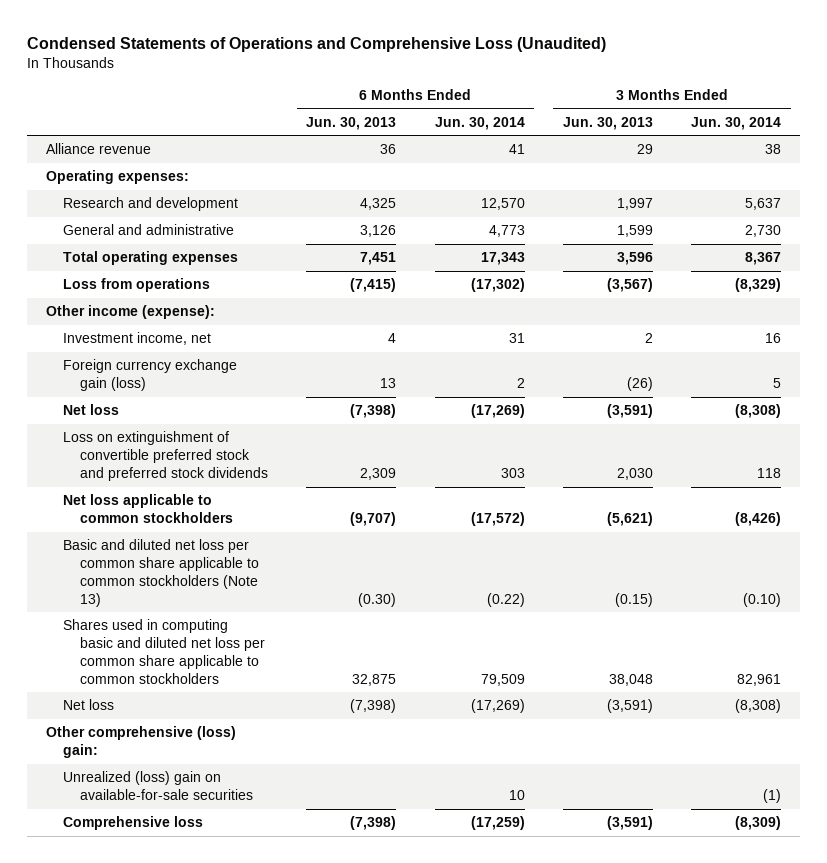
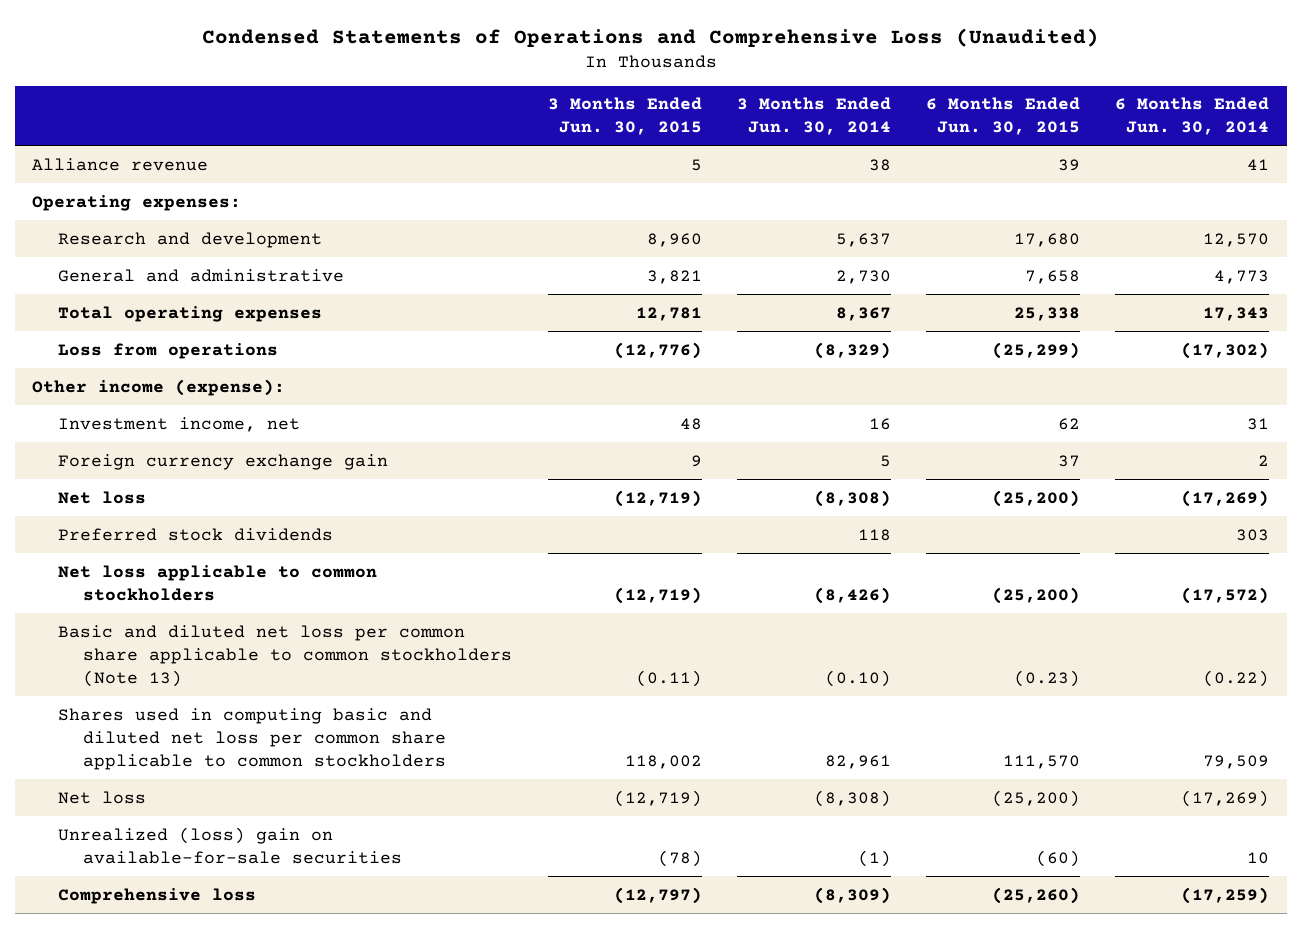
[306,116,397,130] Jun. 30, 2013 -> none
[562,116,653,130] Jun. 30, 2013 -> none
none -> [547,97,702,136] 3 Months Ended Jun. 30, 2015
none -> [925,97,1080,136] 6 Months Ended Jun. 30, 2015
[63,359,238,392] Foreign currency exchange gain (loss) -> [57,453,388,470] Foreign currency exchange gain
[63,431,268,481] Loss on extinguishment of convertible preferred stock and preferred stock dividends -> [57,527,333,541] Preferred stock dividends
[46,726,237,759] Other comprehensive (loss) gain: -> none

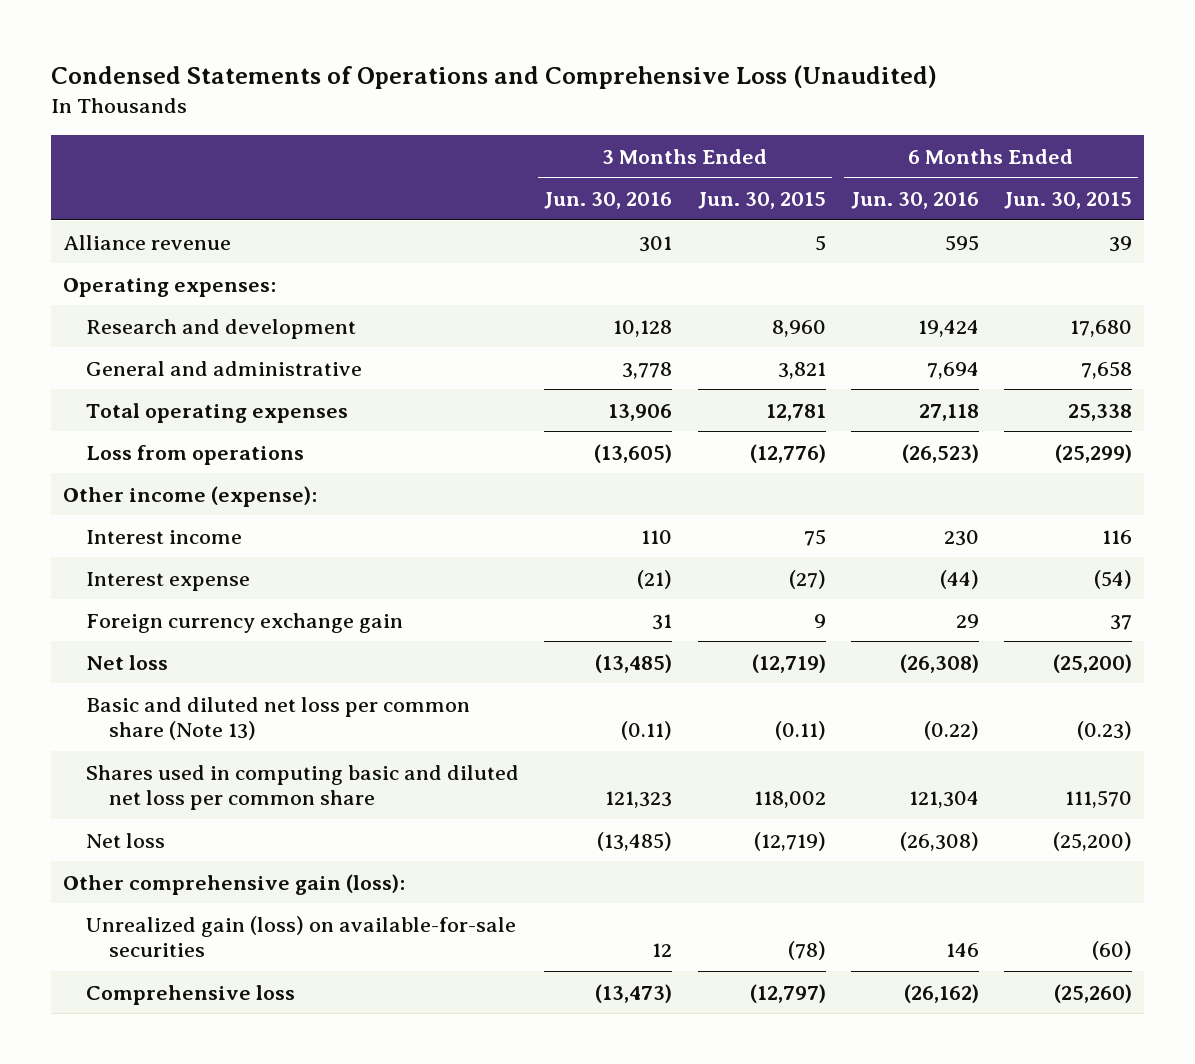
[736,97,891,136] 3 Months Ended Jun. 30, 2014 -> none
[1114,97,1269,136] 6 Months Ended Jun. 30, 2014 -> none
none -> [544,191,673,209] Jun. 30, 2016
none -> [850,191,979,209] Jun. 30, 2016
[57,416,300,432] Investment income, net -> none
none -> [86,529,243,544] Interest income
none -> [86,571,251,591] Interest expense
[57,527,333,541] Preferred stock dividends -> none
[57,564,377,601] Net loss applicable to common stockholders -> none
[57,624,513,687] Basic and diluted net loss per common share applicable to common stockholders (Note 13) -> [86,696,471,741] Basic and diluted net loss per common share (Note 13)
[57,707,447,770] Shares used in computing basic and diluted net loss per common share applicable to common stockholders -> [86,764,520,811] Shares used in computing basic and diluted net loss per common share
none -> [63,873,406,895] Other comprehensive gain (loss):
[57,826,403,864] Unrealized (loss) gain on available-for-sale securities -> [86,915,517,958] Unrealized gain (loss) on available-for-sale securities

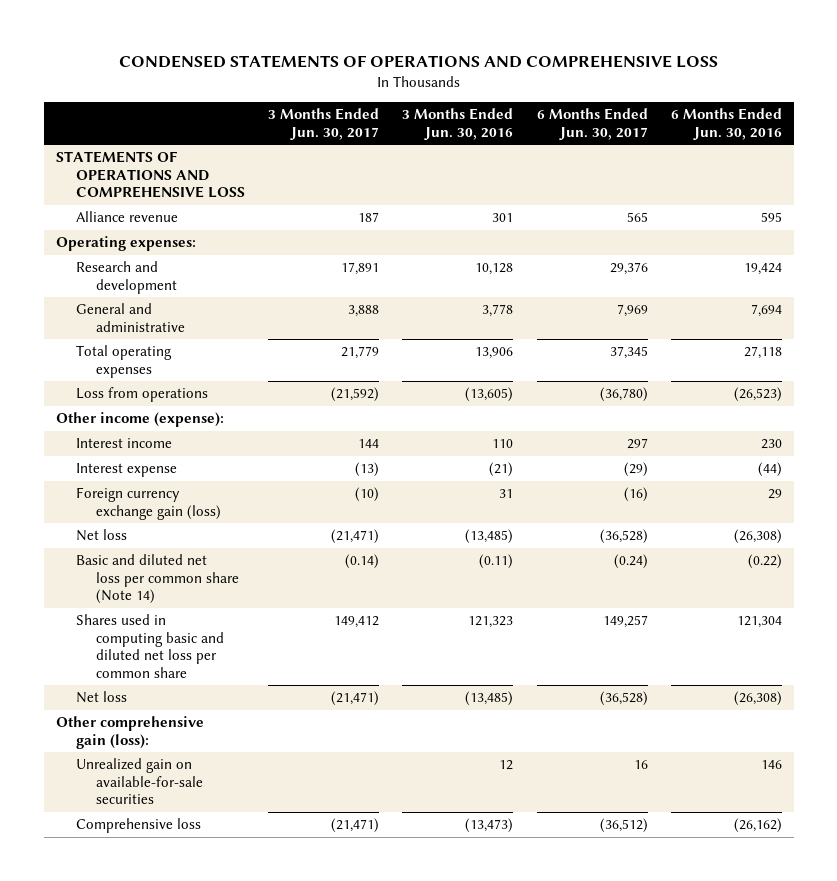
[50,65,937,90] Condensed Statements of Operations and Comprehensive Loss (Unaudited) -> [118,55,718,69] CONDENSED STATEMENTS OF OPERATIONS AND COMPREHENSIVE LOSS
[697,191,826,209] Jun. 30, 2015 -> none
[1003,191,1132,209] Jun. 30, 2015 -> none
none -> [268,108,380,140] 3 Months Ended Jun. 30, 2017
none -> [536,108,648,140] 6 Months Ended Jun. 30, 2017
none -> [55,151,246,199] STATEMENTS OF OPERATIONS AND COMPREHENSIVE LOSS
[86,612,404,633] Foreign currency exchange gain -> [76,487,222,520] Foreign currency exchange gain (loss)
[86,696,471,741] Basic and diluted net loss per common share (Note 13) -> [76,554,240,605] Basic and diluted net loss per common share (Note 14)
[86,915,517,958] Unrealized gain (loss) on available-for-sale securities -> [76,758,204,805] Unrealized gain on available-for-sale securities

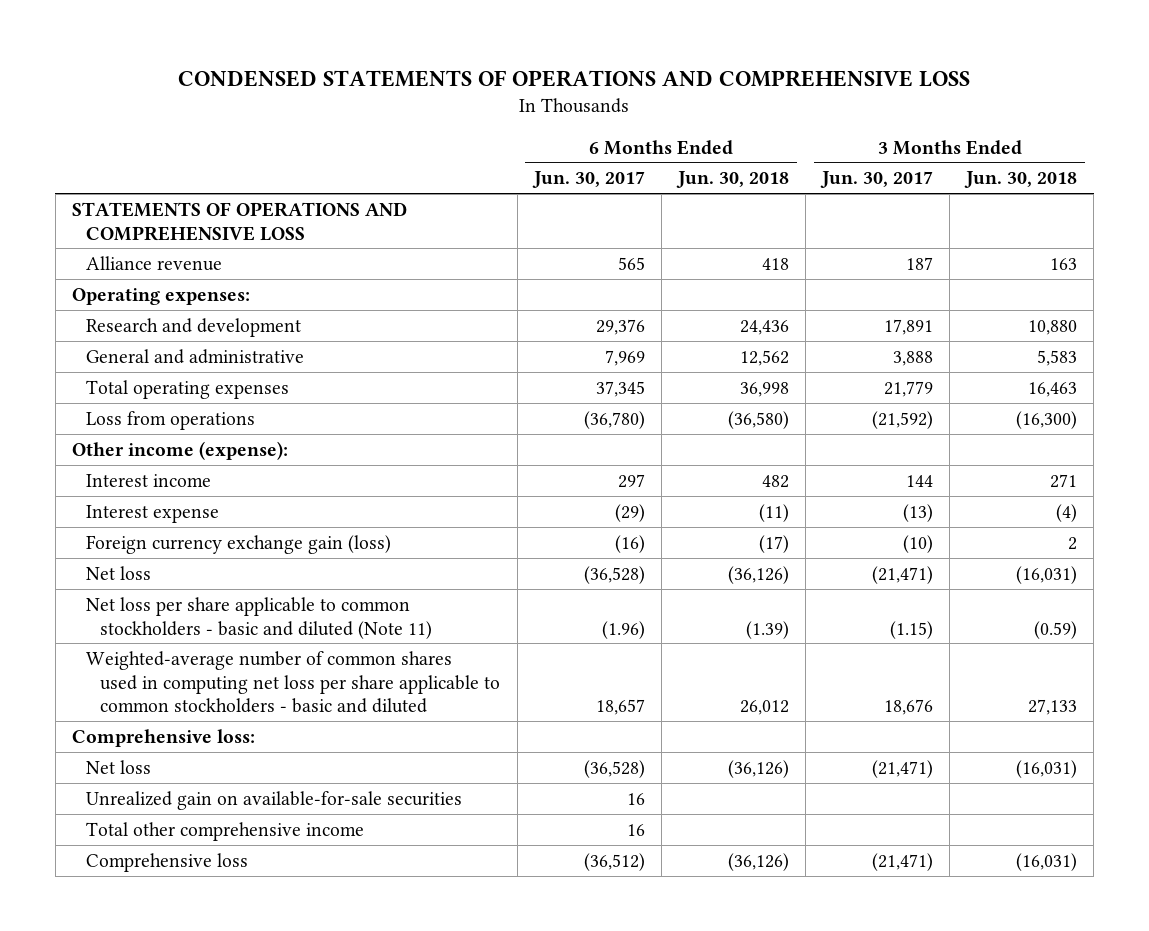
[402,108,514,140] 3 Months Ended Jun. 30, 2016 -> none
[670,108,782,140] 6 Months Ended Jun. 30, 2016 -> none
none -> [675,171,789,189] Jun. 30, 2018
none -> [964,171,1078,189] Jun. 30, 2018
[76,554,240,605] Basic and diluted net loss per common share (Note 14) -> [86,596,433,639] Net loss per share applicable to common stockholders - basic and diluted (Note 11)
[345,554,380,570] (0.14) -> [889,620,933,639] (1.15)
[613,554,648,570] (0.24) -> [601,620,645,639] (1.96)
[76,614,225,678] Shares used in computing basic and diluted net loss per common share -> [86,650,501,714] Weighted-average number of common shares used in computing net loss per share applicable to common stockholders - basic and diluted
[334,616,380,629] 149,412 -> [883,699,933,716] 18,676
[602,615,648,629] 149,257 -> [595,699,645,716] 18,657
none -> [71,728,255,747] Comprehensive loss:
[55,716,204,749] Other comprehensive gain (loss): -> none
none -> [86,821,365,841] Total other comprehensive income

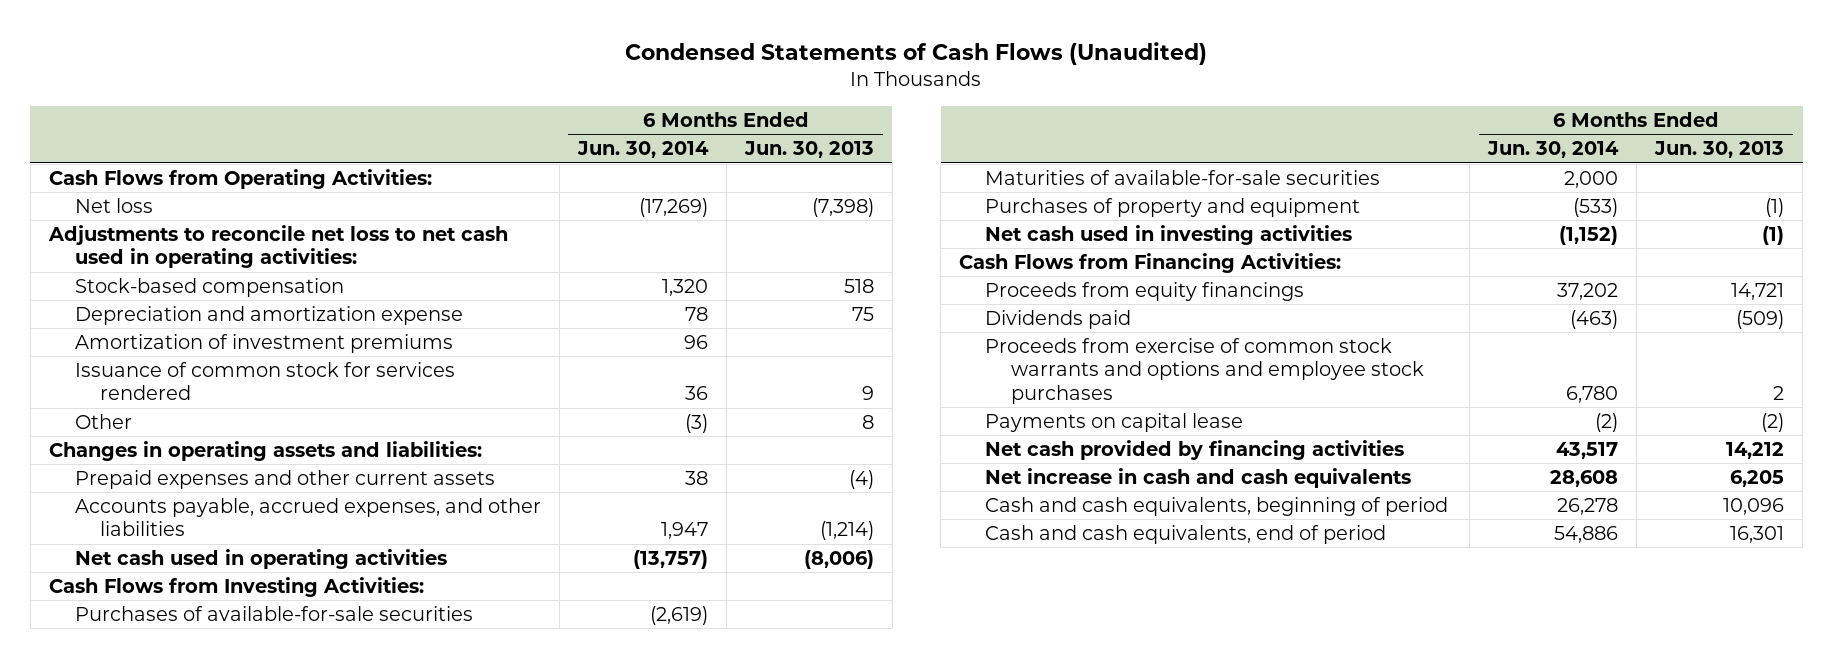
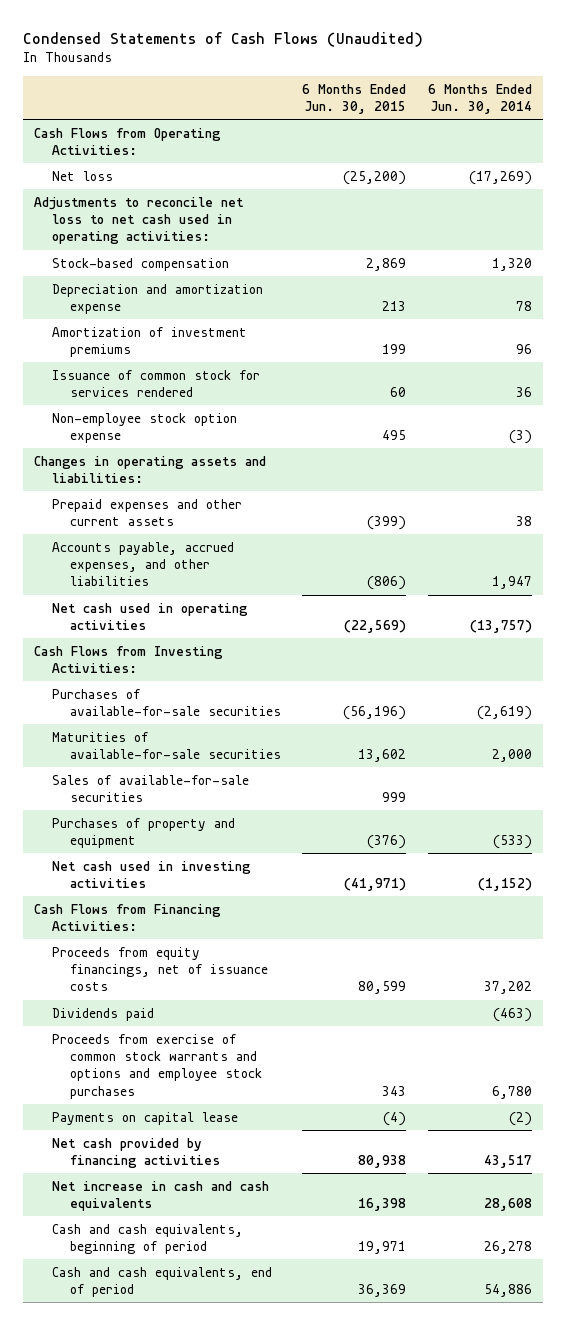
[743,141,874,159] Jun. 30, 2013 -> none
none -> [302,83,407,114] 6 Months Ended Jun. 30, 2015
[74,413,132,429] Other -> none
none -> [51,412,237,444] Non-employee stock option expense
none -> [51,774,249,803] Sales of available-for-sale securities
[984,281,1304,301] Proceeds from equity financings -> [51,946,268,992] Proceeds from equity financings, net of issuance costs

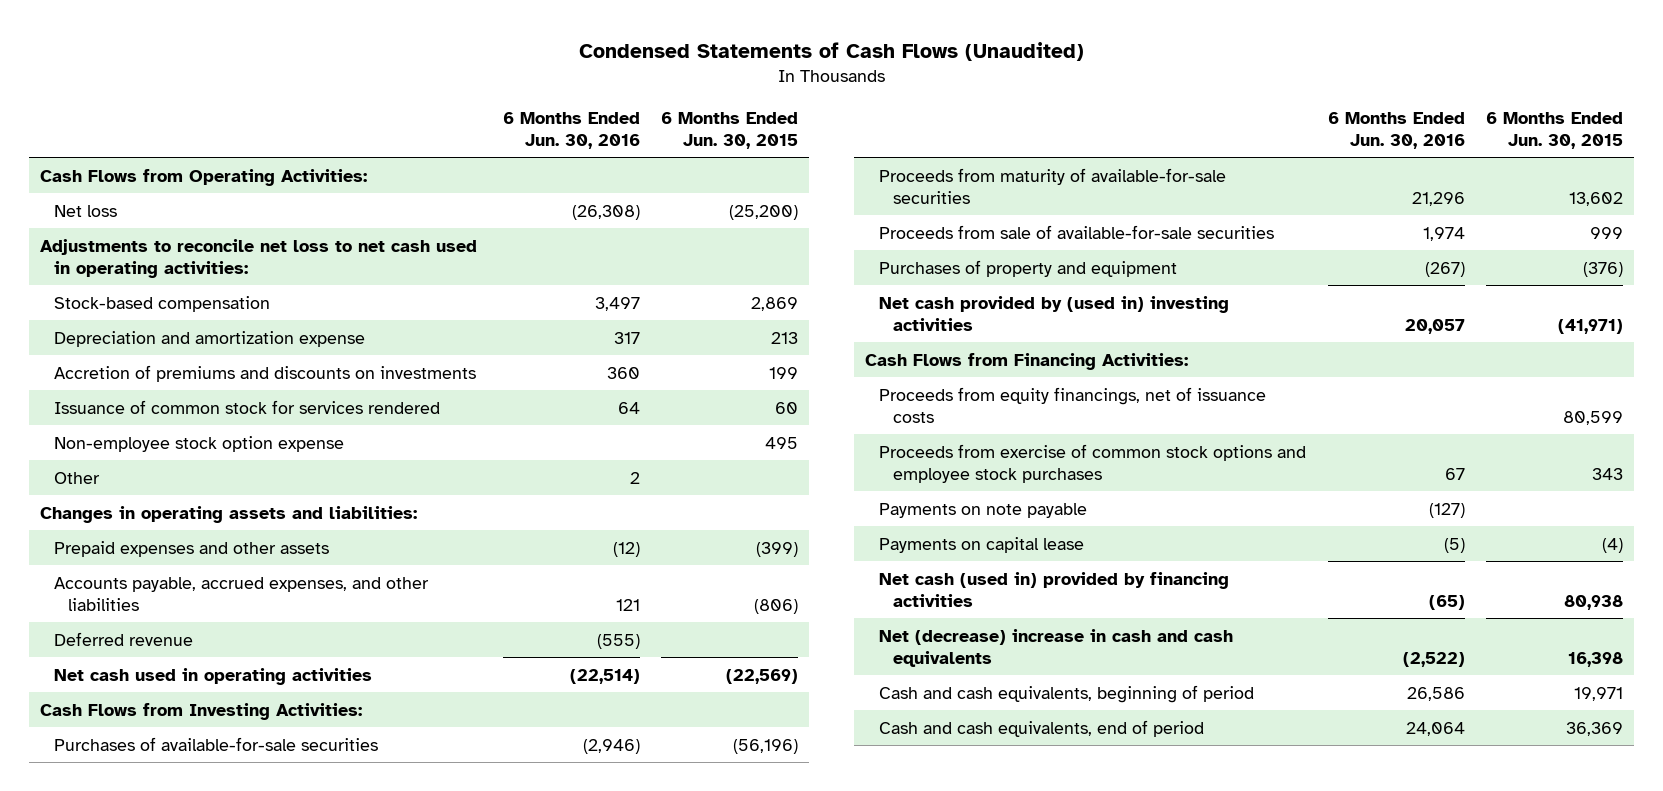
[428,83,533,114] 6 Months Ended Jun. 30, 2014 -> none
none -> [502,112,640,149] 6 Months Ended Jun. 30, 2016
[51,326,247,358] Amortization of investment premiums -> [54,364,477,382] Accretion of premiums and discounts on investments
none -> [54,471,101,484] Other
[51,498,242,527] Prepaid expenses and other current assets -> [54,540,330,557] Prepaid expenses and other assets
none -> [54,631,194,646] Deferred revenue
[51,731,281,760] Maturities of available-for-sale securities -> [879,167,1227,204] Proceeds from maturity of available-for-sale securities
[51,774,249,803] Sales of available-for-sale securities -> [879,224,1275,239] Proceeds from sale of available-for-sale securities
[51,860,251,889] Net cash used in investing activities -> [879,295,1230,331] Net cash provided by (used in) investing activities
[51,1007,154,1021] Dividends paid -> none
[51,1033,262,1099] Proceeds from exercise of common stock warrants and options and employee stock purchases -> [879,443,1307,483] Proceeds from exercise of common stock options and employee stock purchases
none -> [879,502,1088,518] Payments on note payable
[51,1137,220,1169] Net cash provided by financing activities -> [879,571,1230,607] Net cash (used in) provided by financing activities
[51,1180,269,1212] Net increase in cash and cash equivalents -> [879,628,1234,667] Net (decrease) increase in cash and cash equivalents

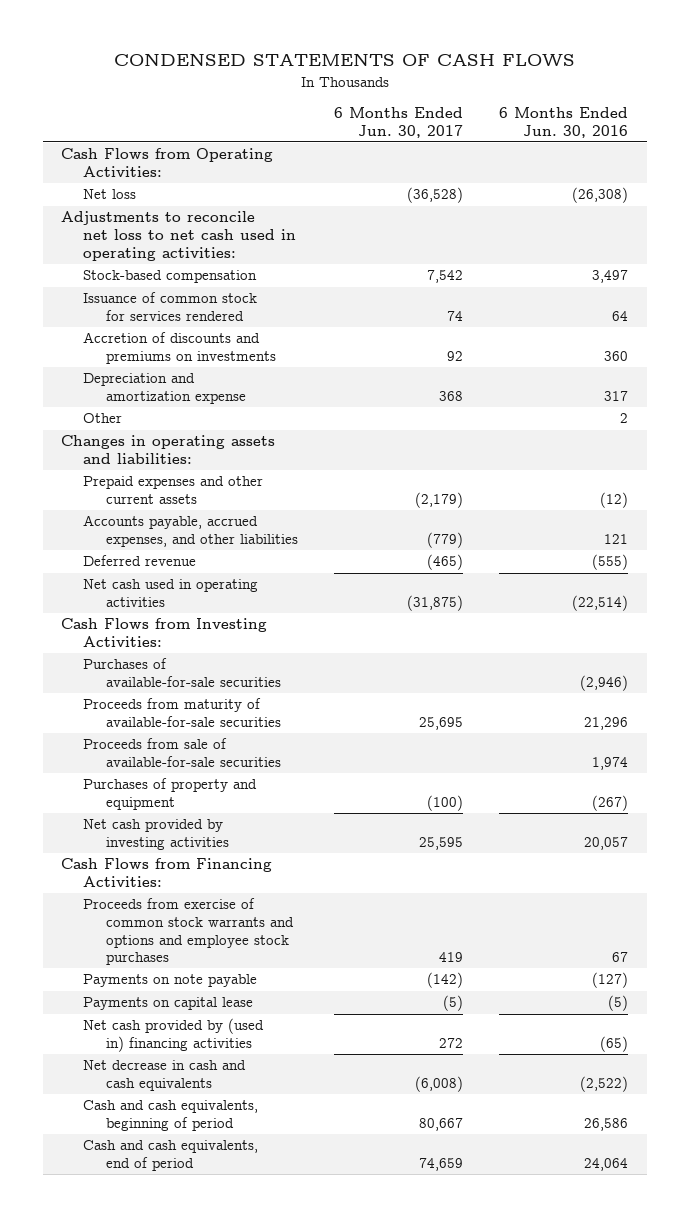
[578,41,1084,61] Condensed Statements of Cash Flows (Unaudited) -> [113,53,575,67] CONDENSED STATEMENTS OF CASH FLOWS
[661,112,799,149] 6 Months Ended Jun. 30, 2015 -> none
none -> [334,107,464,138] 6 Months Ended Jun. 30, 2017
[54,364,477,382] Accretion of premiums and discounts on investments -> none
[54,435,345,452] Non-employee stock option expense -> none
none -> [83,332,276,365] Accretion of discounts and premiums on investments
[54,330,366,347] Depreciation and amortization expense -> [83,373,246,405] Depreciation and amortization expense
[54,540,330,557] Prepaid expenses and other assets -> [83,476,264,505] Prepaid expenses and other current assets
[879,295,1230,331] Net cash provided by (used in) investing activities -> [83,819,229,851] Net cash provided by investing activities
[879,386,1267,423] Proceeds from equity financings, net of issuance costs -> none
[879,443,1307,483] Proceeds from exercise of common stock options and employee stock purchases -> [83,898,294,966] Proceeds from exercise of common stock warrants and options and employee stock purchases
[879,571,1230,607] Net cash (used in) provided by financing activities -> [83,1018,265,1053] Net cash provided by (used in) financing activities
[879,628,1234,667] Net (decrease) increase in cash and cash equivalents -> [83,1060,247,1092] Net decrease in cash and cash equivalents

